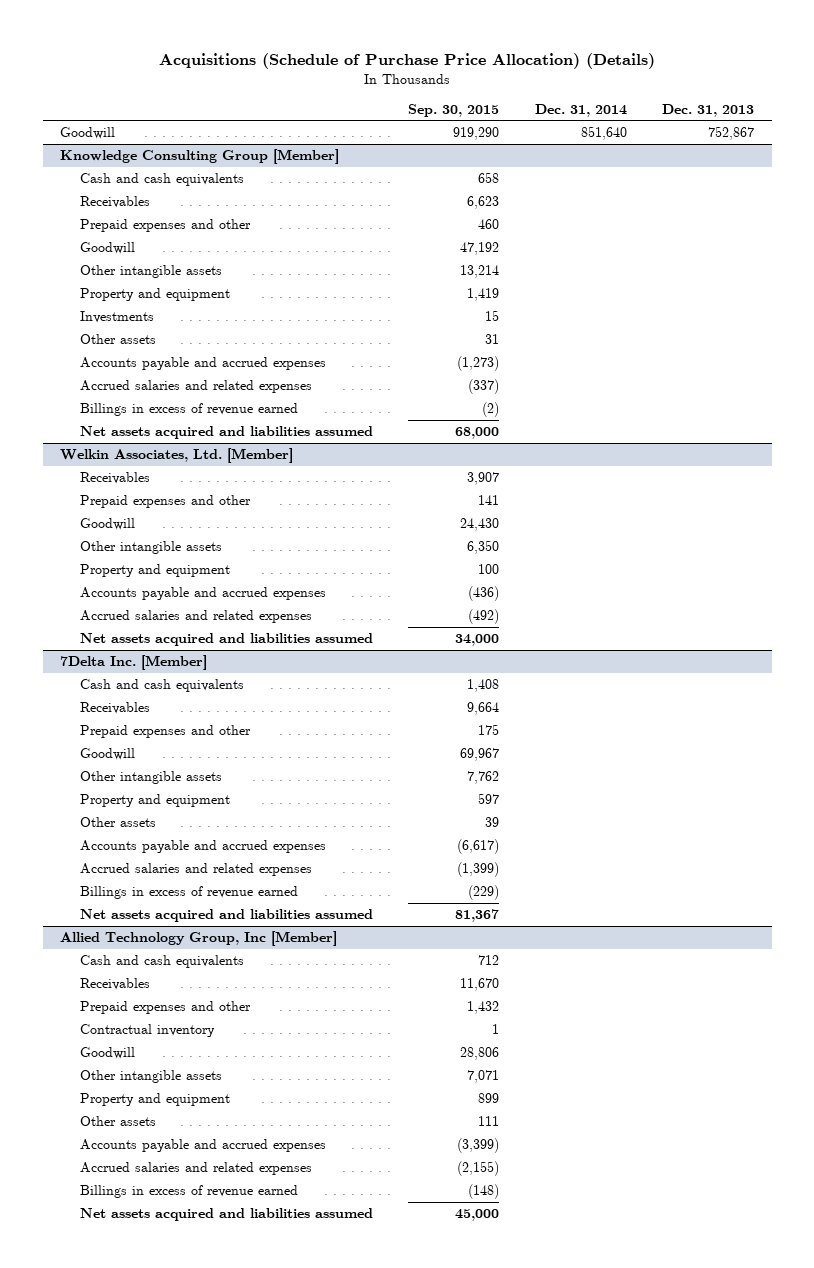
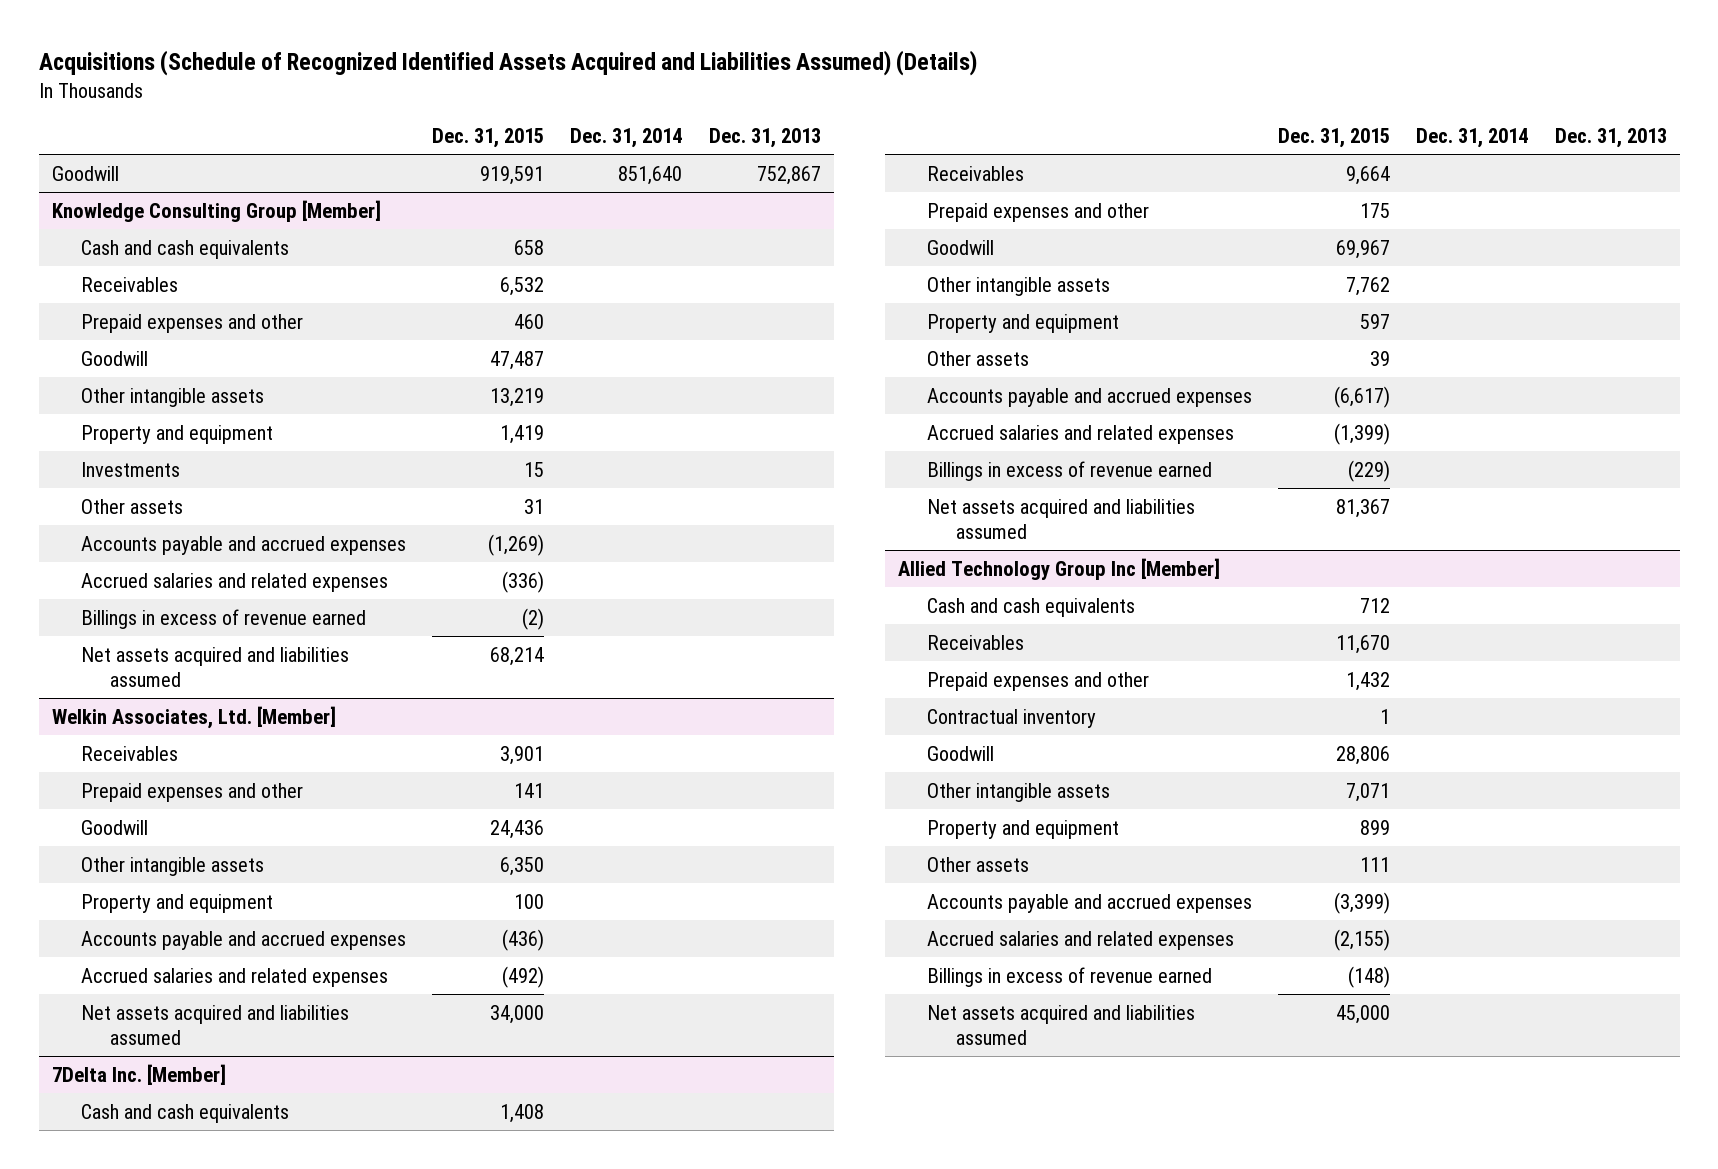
[159,52,656,69] Acquisitions (Schedule of Purchase Price Allocation) (Details) -> [38,50,977,77] Acquisitions (Schedule of Recognized Identified Assets Acquired and Liabilities Assumed) (Details)
[408,103,500,117] Sep. 30, 2015 -> none
none -> [432,128,545,149] Dec. 31, 2015
[60,931,338,947] Allied Technology Group, Inc [Member] -> [897,557,1220,580] Allied Technology Group Inc [Member]

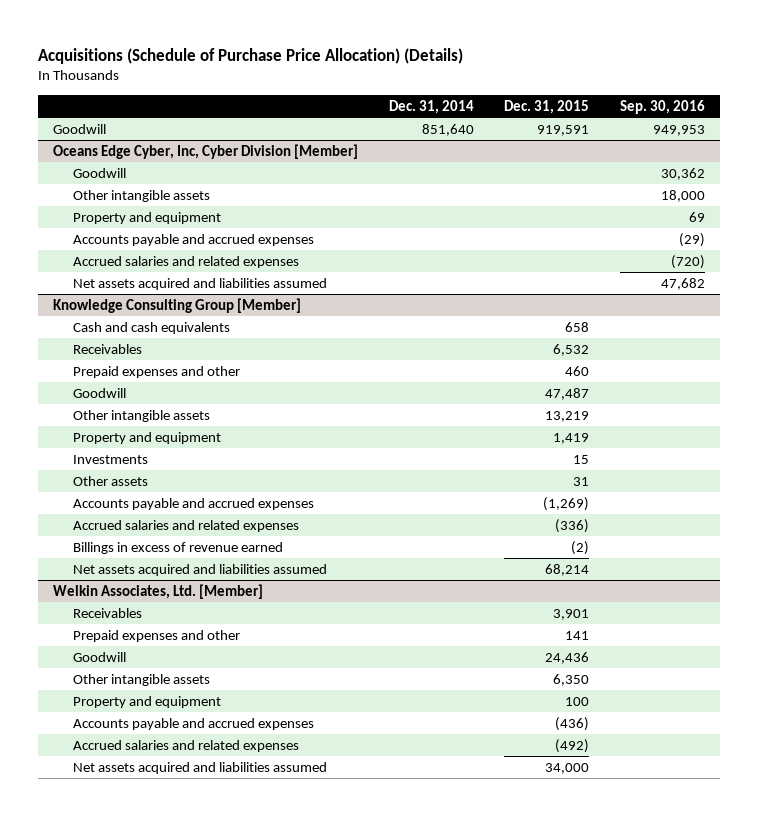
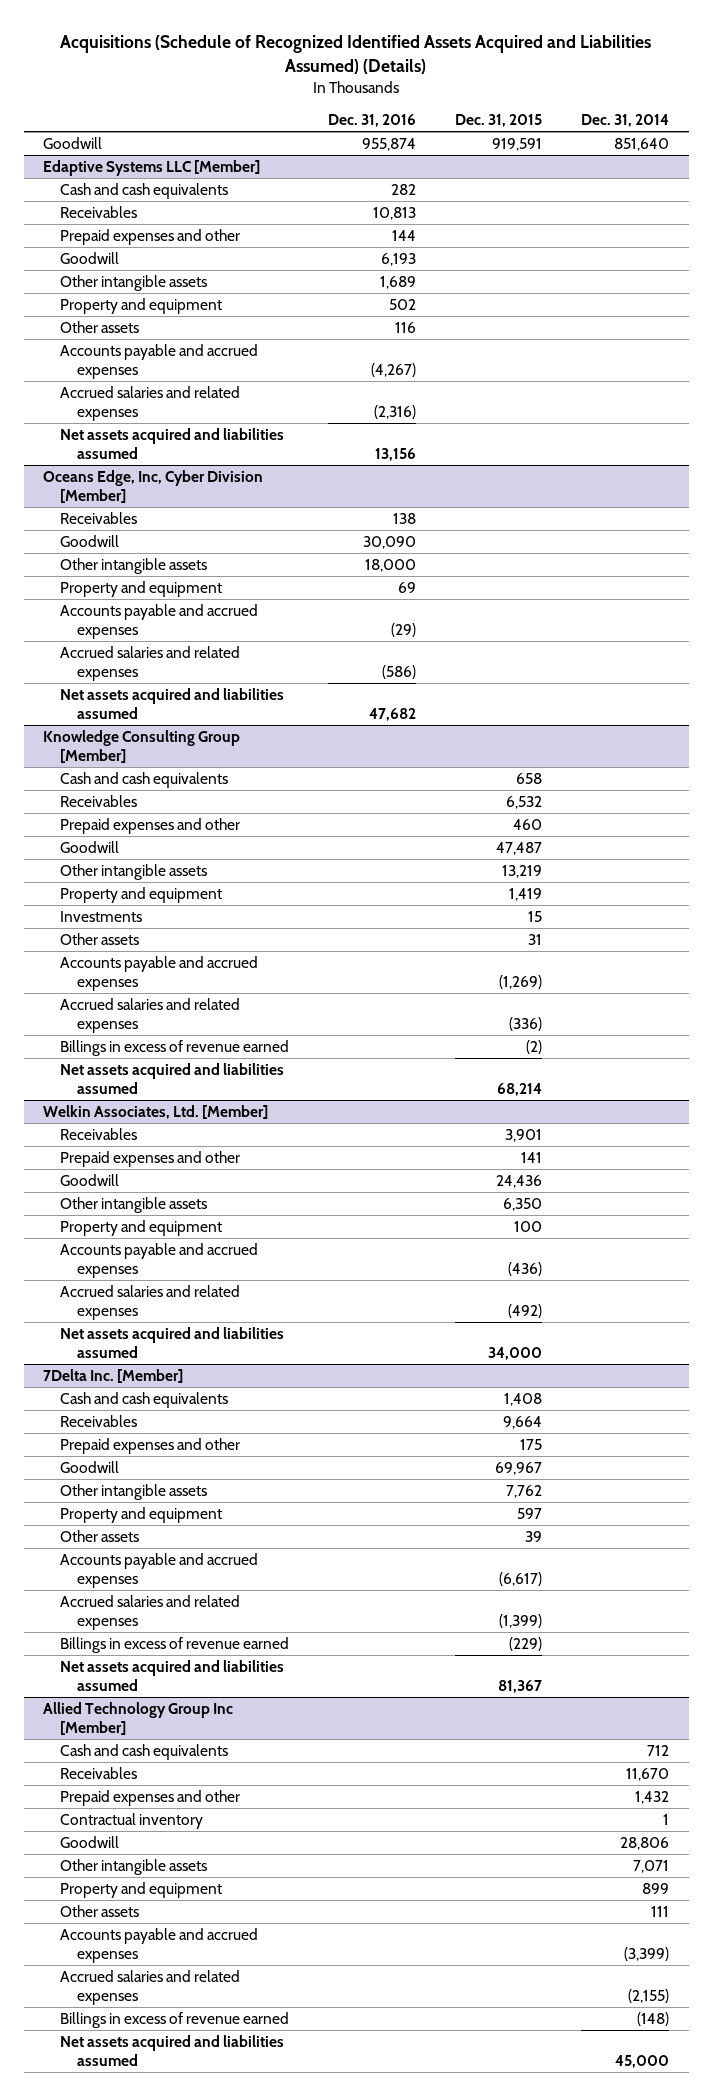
[37,47,463,64] Acquisitions (Schedule of Purchase Price Allocation) (Details) -> [60,34,652,74] Acquisitions (Schedule of Recognized Identified Assets Acquired and Liabilities Assumed) (Details)
[620,99,706,114] Sep. 30, 2016 -> none
none -> [328,114,417,128] Dec. 31, 2016
none -> [43,159,261,176] Edaptive Systems LLC [Member]
none -> [60,182,229,199] Cash and cash equivalents
none -> [60,205,138,218] Receivables
none -> [60,228,241,245] Prepaid expenses and other
none -> [60,251,120,264] Goodwill
none -> [60,274,208,291] Other intangible assets
none -> [60,297,223,314] Property and equipment
none -> [60,320,140,333] Other assets
none -> [60,343,259,379] Accounts payable and accrued expenses
none -> [60,385,241,421] Accrued salaries and related expenses
none -> [60,427,285,459] Net assets acquired and liabilities assumed
[53,143,359,159] Oceans Edge Cyber, Inc, Cyber Division [Member] -> [43,469,264,503] Oceans Edge, Inc, Cyber Division [Member]
none -> [60,511,138,524] Receivables
none -> [43,1368,184,1383] 7Delta Inc. [Member]
none -> [60,1391,229,1408] Cash and cash equivalents
none -> [60,1414,138,1427] Receivables
none -> [60,1437,241,1454] Prepaid expenses and other
none -> [60,1460,120,1473] Goodwill
none -> [60,1483,208,1500] Other intangible assets
none -> [60,1506,223,1523] Property and equipment
none -> [60,1529,140,1542] Other assets
none -> [60,1552,259,1588] Accounts payable and accrued expenses
none -> [60,1594,241,1630] Accrued salaries and related expenses
none -> [60,1636,290,1653] Billings in excess of revenue earned
none -> [60,1659,285,1691] Net assets acquired and liabilities assumed
none -> [43,1701,234,1735] Allied Technology Group Inc [Member]
none -> [60,1743,229,1760] Cash and cash equivalents
none -> [60,1766,138,1779] Receivables
none -> [60,1789,241,1806] Prepaid expenses and other
none -> [60,1812,204,1829] Contractual inventory
none -> [60,1835,120,1848] Goodwill
none -> [60,1858,208,1875] Other intangible assets
none -> [60,1881,223,1898] Property and equipment
none -> [60,1904,140,1917] Other assets
none -> [60,1927,259,1963] Accounts payable and accrued expenses
none -> [60,1969,241,2005] Accrued salaries and related expenses
none -> [60,2011,290,2028] Billings in excess of revenue earned
none -> [60,2034,285,2066] Net assets acquired and liabilities assumed

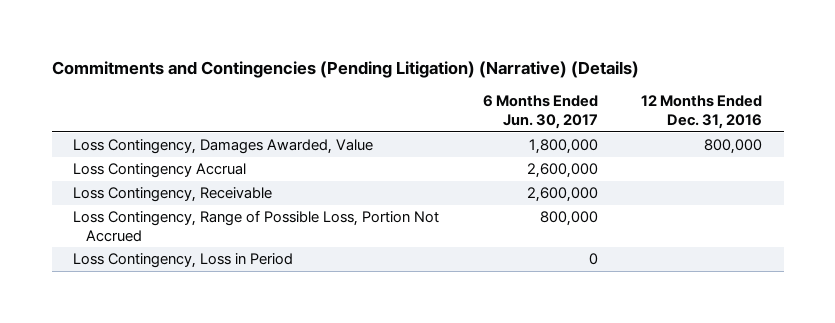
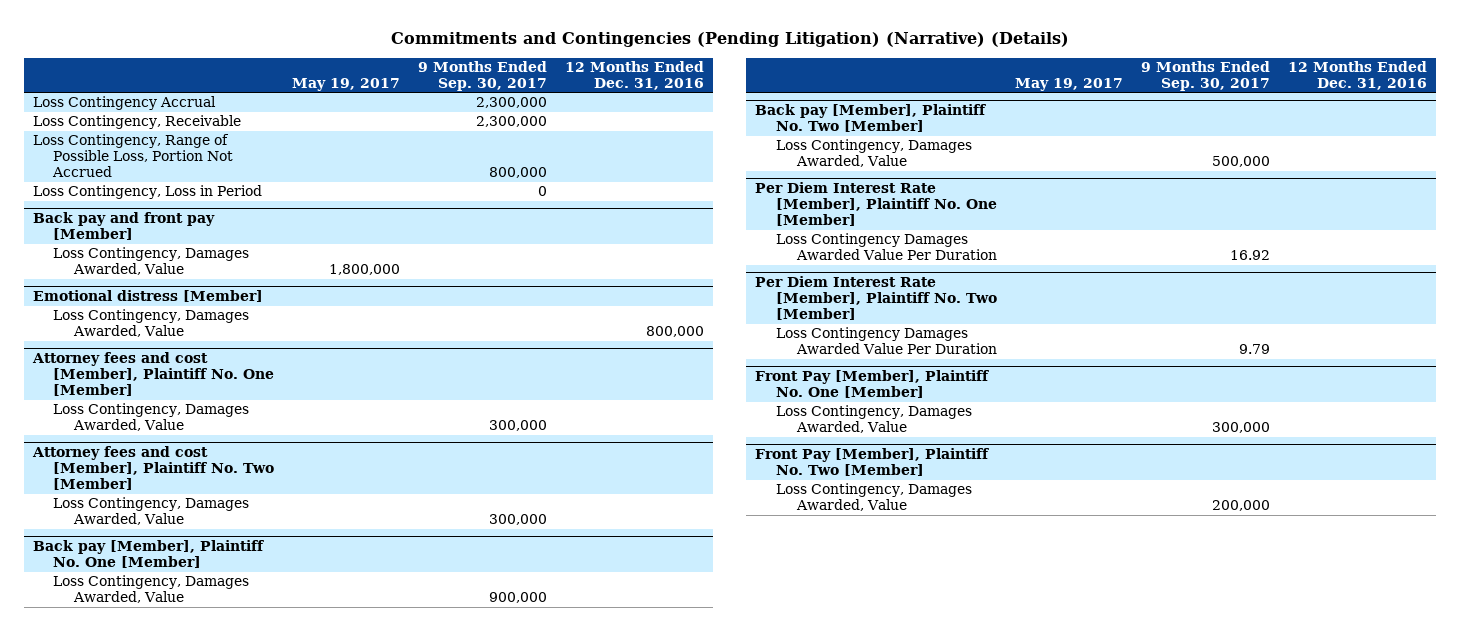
[482,95,598,130] 6 Months Ended Jun. 30, 2017 -> none
none -> [292,77,401,91] May 19, 2017
none -> [418,60,548,91] 9 Months Ended Sep. 30, 2017
[73,139,374,155] Loss Contingency, Damages Awarded, Value -> none
none -> [32,212,215,241] Back pay and front pay [Member]
none -> [53,247,250,276] Loss Contingency, Damages Awarded, Value
none -> [32,290,263,303] Emotional distress [Member]
none -> [53,309,250,338] Loss Contingency, Damages Awarded, Value
none -> [31,352,275,396] Attorney fees and cost [Member], Plaintiff No. One [Member]
none -> [53,403,250,432] Loss Contingency, Damages Awarded, Value
none -> [31,446,275,490] Attorney fees and cost [Member], Plaintiff No. Two [Member]
none -> [53,497,250,526] Loss Contingency, Damages Awarded, Value
none -> [32,540,264,569] Back pay [Member], Plaintiff No. One [Member]
none -> [53,575,250,604] Loss Contingency, Damages Awarded, Value
none -> [755,104,987,133] Back pay [Member], Plaintiff No. Two [Member]
none -> [776,139,973,168] Loss Contingency, Damages Awarded, Value
none -> [755,182,998,226] Per Diem Interest Rate [Member], Plaintiff No. One [Member]
none -> [776,233,997,261] Loss Contingency Damages Awarded Value Per Duration
none -> [755,276,998,320] Per Diem Interest Rate [Member], Plaintiff No. Two [Member]
none -> [776,327,997,355] Loss Contingency Damages Awarded Value Per Duration
none -> [755,370,990,399] Front Pay [Member], Plaintiff No. One [Member]
none -> [776,405,973,434] Loss Contingency, Damages Awarded, Value
none -> [755,448,990,477] Front Pay [Member], Plaintiff No. Two [Member]
none -> [776,483,973,512] Loss Contingency, Damages Awarded, Value

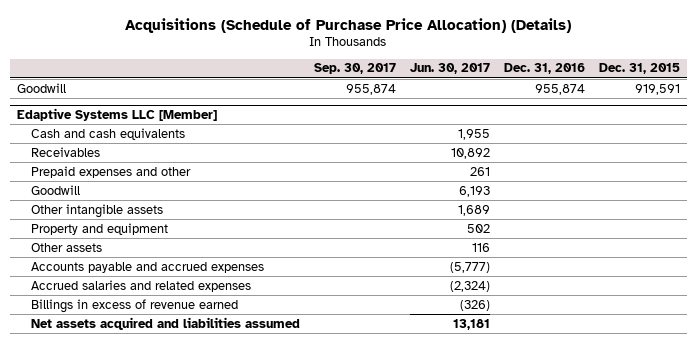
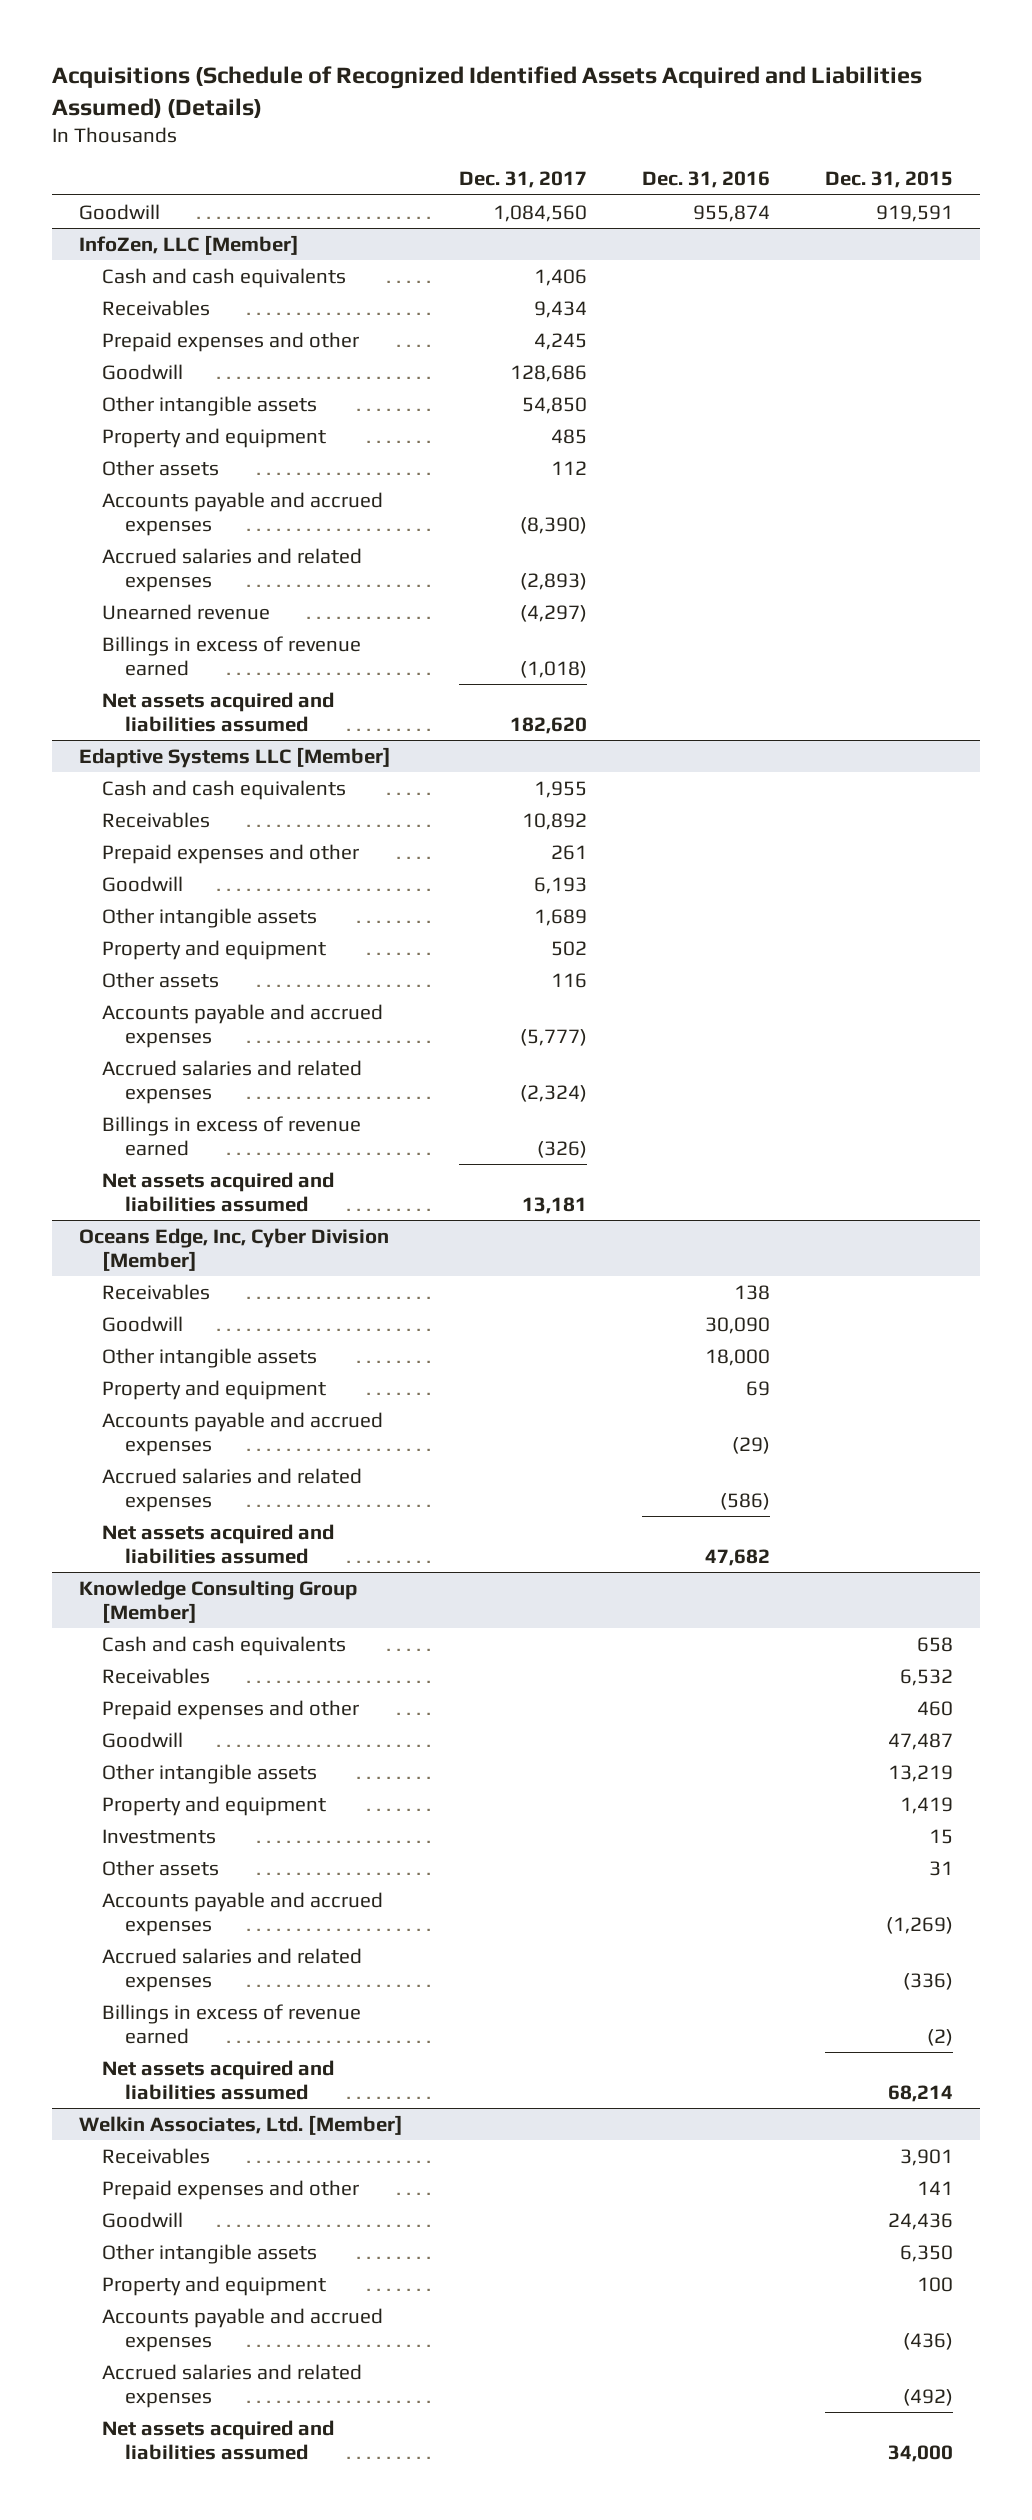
[125,17,572,33] Acquisitions (Schedule of Purchase Price Allocation) (Details) -> [51,66,922,118] Acquisitions (Schedule of Recognized Identified Assets Acquired and Liabilities Assumed) (Details)
[314,63,397,75] Sep. 30, 2017 -> none
[409,63,490,75] Jun. 30, 2017 -> none
none -> [458,171,587,189] Dec. 31, 2017
none -> [79,234,300,255] InfoZen, LLC [Member]
none -> [102,267,347,288] Cash and cash equivalents
none -> [102,299,211,316] Receivables
none -> [102,331,360,352] Prepaid expenses and other
none -> [102,363,184,380] Goodwill
none -> [102,395,318,416] Other intangible assets
none -> [102,427,327,448] Property and equipment
none -> [102,459,220,476] Other assets
none -> [102,491,384,536] Accounts payable and accrued expenses
none -> [102,547,363,592] Accrued salaries and related expenses
none -> [102,603,271,620] Unearned revenue
none -> [102,635,362,676] Billings in excess of revenue earned
none -> [102,691,335,732] Net assets acquired and liabilities assumed
none -> [79,1227,390,1271] Oceans Edge, Inc, Cyber Division [Member]
none -> [102,1283,211,1300] Receivables
none -> [102,1315,184,1332] Goodwill
none -> [102,1347,318,1368] Other intangible assets
none -> [102,1379,327,1400] Property and equipment
none -> [102,1411,384,1456] Accounts payable and accrued expenses
none -> [102,1467,363,1512] Accrued salaries and related expenses
none -> [102,1523,335,1564] Net assets acquired and liabilities assumed
none -> [79,1579,358,1623] Knowledge Consulting Group [Member]
none -> [102,1635,347,1656] Cash and cash equivalents
none -> [102,1667,211,1684] Receivables
none -> [102,1699,360,1720] Prepaid expenses and other
none -> [102,1731,184,1748] Goodwill
none -> [102,1763,318,1784] Other intangible assets
none -> [102,1795,327,1816] Property and equipment
none -> [102,1828,217,1844] Investments
none -> [102,1859,220,1876] Other assets
none -> [102,1891,384,1936] Accounts payable and accrued expenses
none -> [102,1947,363,1992] Accrued salaries and related expenses
none -> [102,2003,362,2044] Billings in excess of revenue earned
none -> [102,2059,335,2100] Net assets acquired and liabilities assumed
none -> [79,2114,404,2135] Welkin Associates, Ltd. [Member]
none -> [102,2147,211,2164] Receivables
none -> [102,2179,360,2200] Prepaid expenses and other
none -> [102,2211,184,2228] Goodwill
none -> [102,2243,318,2264] Other intangible assets
none -> [102,2275,327,2296] Property and equipment
none -> [102,2307,384,2352] Accounts payable and accrued expenses
none -> [102,2363,363,2408] Accrued salaries and related expenses
none -> [102,2419,335,2460] Net assets acquired and liabilities assumed

